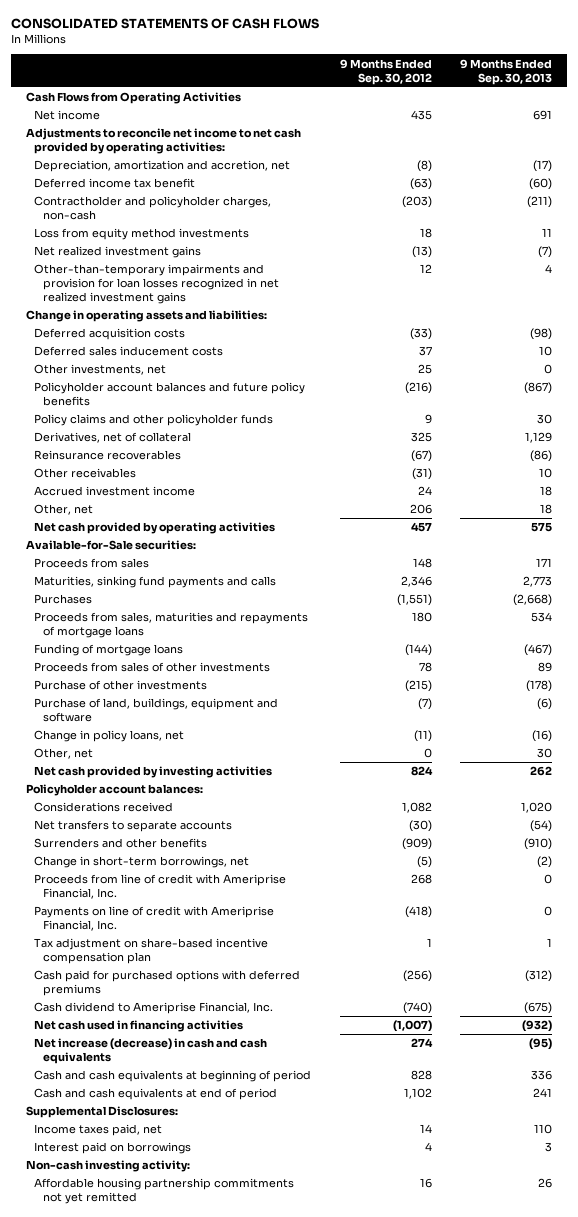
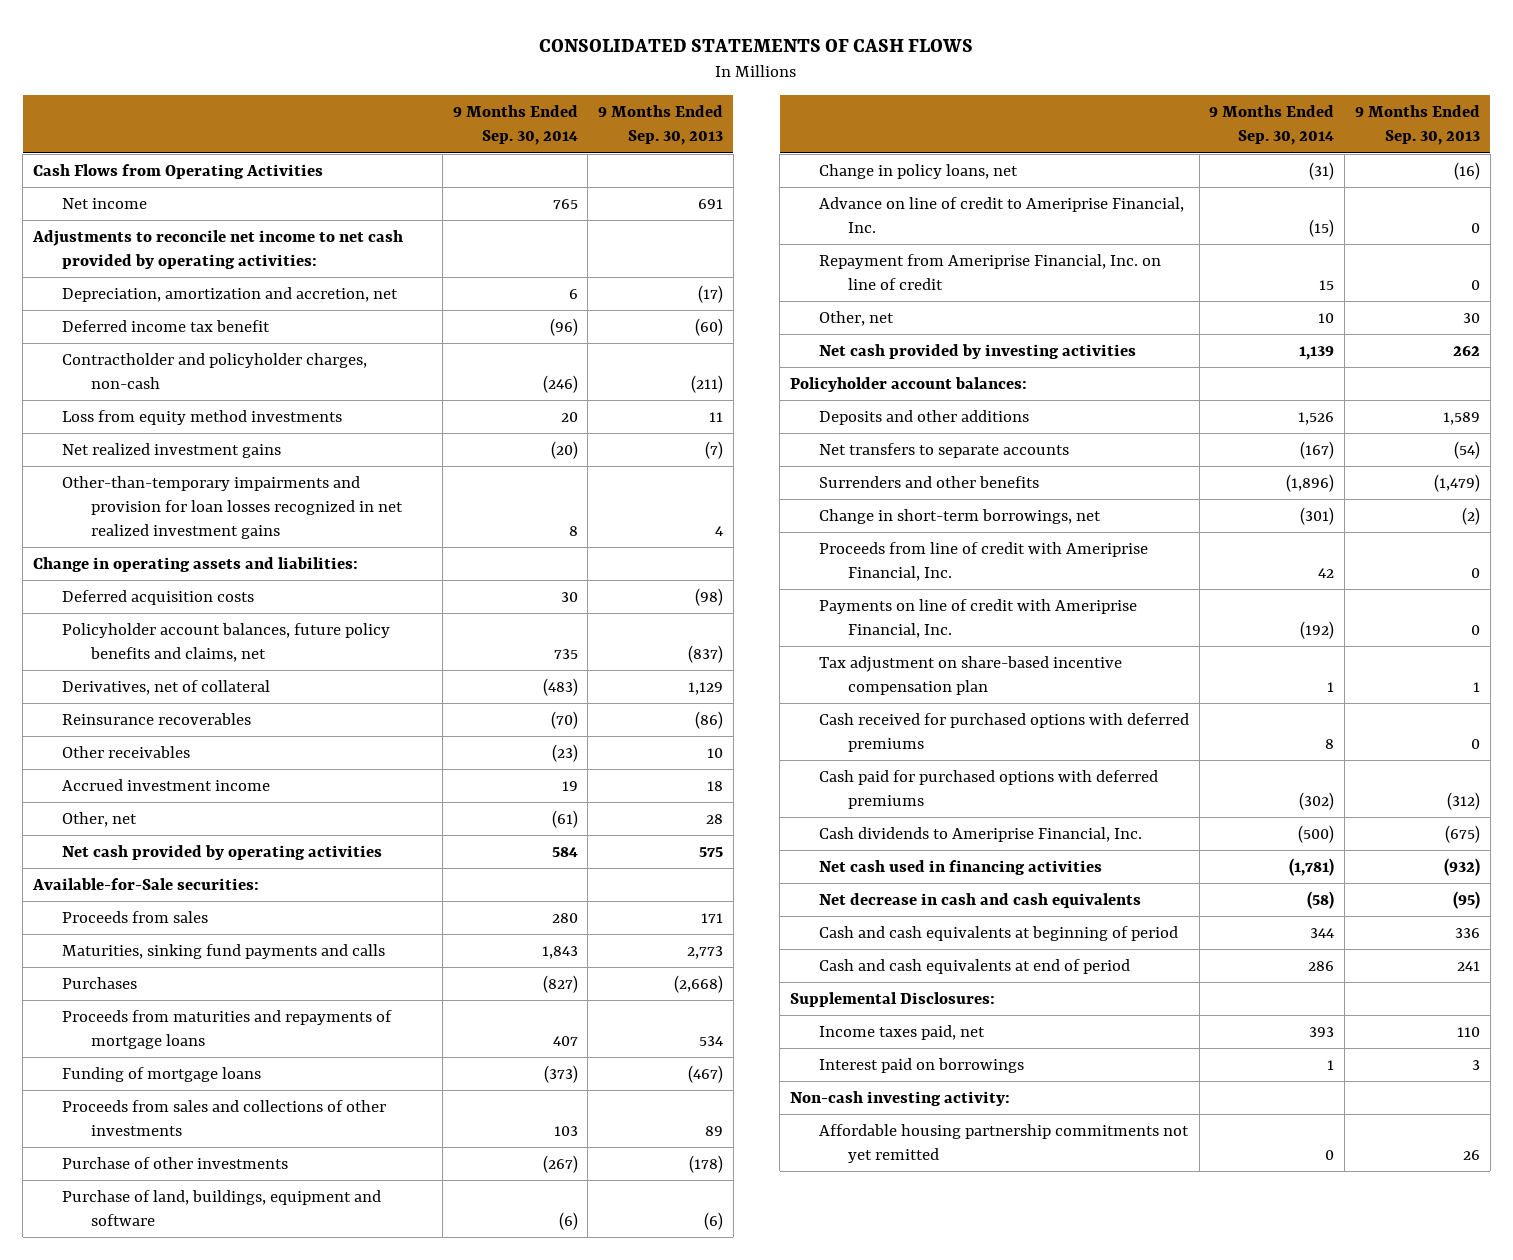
[339,58,432,85] 9 Months Ended Sep. 30, 2012 -> none
none -> [452,105,578,146] 9 Months Ended Sep. 30, 2014
[34,346,224,357] Deferred sales inducement costs -> none
[34,364,167,376] Other investments, net -> none
[34,414,274,427] Policy claims and other policyholder funds -> none
[34,382,306,407] Policyholder account balances and future policy benefits -> [62,623,391,662] Policyholder account balances, future policy benefits and claims, net
[524,382,553,395] (867) -> [688,644,724,663] (837)
[540,504,553,515] 18 -> [706,814,724,825] 28
[34,612,309,639] Proceeds from sales, maturities and repayments of mortgage loans -> [62,1010,393,1049] Proceeds from maturities and repayments of mortgage loans
[34,662,271,673] Proceeds from sales of other investments -> [62,1100,387,1136] Proceeds from sales and collections of other investments
none -> [818,197,1184,233] Advance on line of credit to Ameriprise Financial, Inc.
none -> [818,254,1161,290] Repayment from Ameriprise Financial, Inc. on line of credit
[34,802,174,813] Considerations received -> none
none -> [818,410,1029,426] Deposits and other additions
[524,838,553,851] (910) -> [1433,474,1480,493] (1,479)
none -> [818,713,1189,752] Cash received for purchased options with deferred premiums
[34,1002,274,1015] Cash dividend to Ameriprise Financial, Inc. -> [818,827,1142,843] Cash dividends to Ameriprise Financial, Inc.
[34,1038,268,1065] Net increase (decrease) in cash and cash equivalents -> [818,893,1141,909] Net decrease in cash and cash equivalents

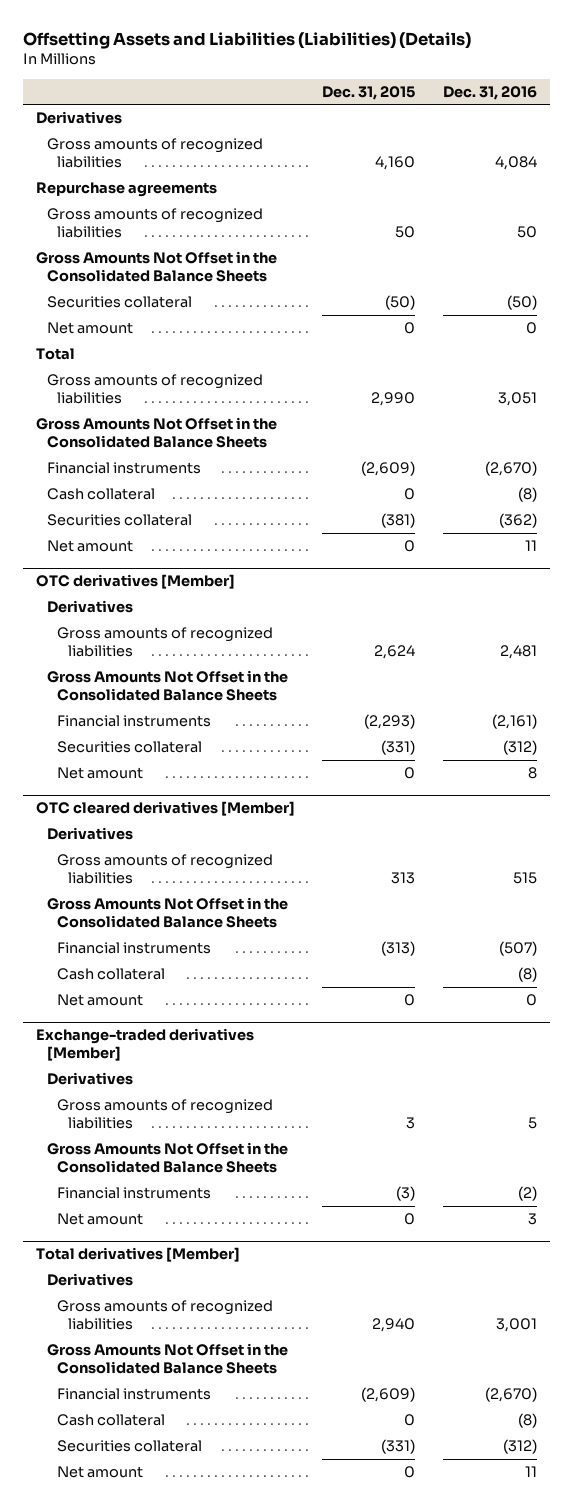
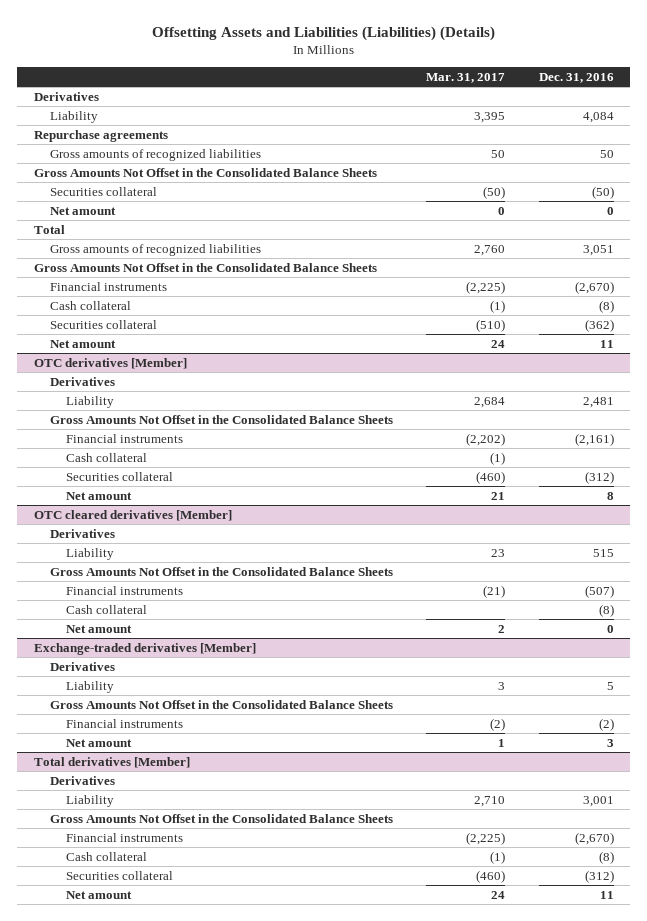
[322,85,416,100] Dec. 31, 2015 -> none
none -> [426,72,506,83] Mar. 31, 2017
[46,138,263,169] Gross amounts of recognized liabilities -> [49,110,98,123] Liability
[57,627,274,658] Gross amounts of recognized liabilities -> [65,395,114,408] Liability
none -> [65,452,147,462] Cash collateral
[57,854,274,885] Gross amounts of recognized liabilities -> [65,547,114,560] Liability
[57,1099,274,1130] Gross amounts of recognized liabilities -> [65,680,114,693] Liability
[57,1300,274,1331] Gross amounts of recognized liabilities -> [65,794,114,807] Liability

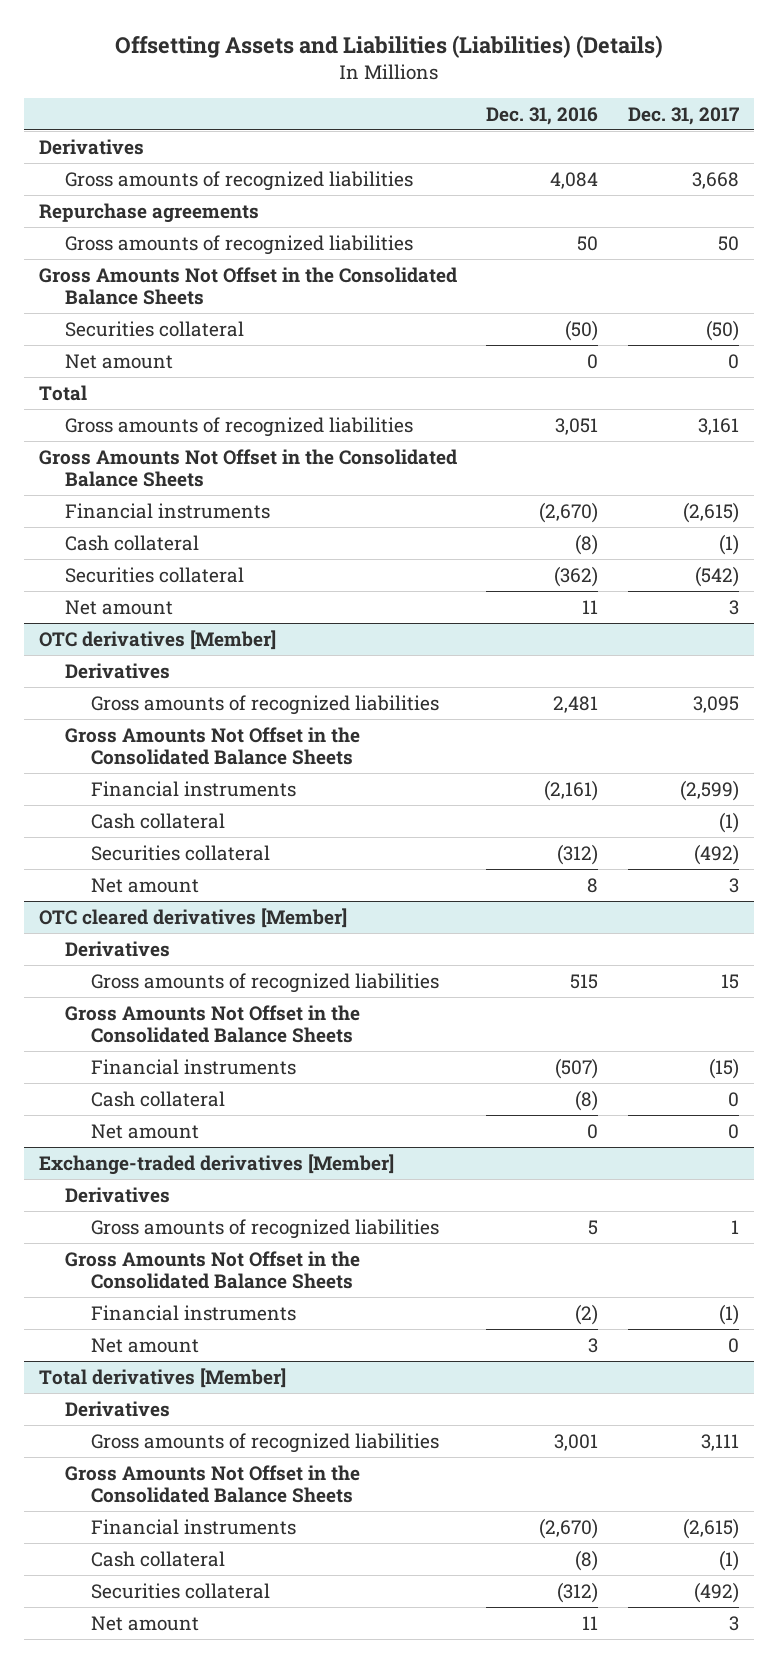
[426,72,506,83] Mar. 31, 2017 -> none
none -> [628,106,740,125] Dec. 31, 2017
[49,110,98,123] Liability -> [65,170,414,191] Gross amounts of recognized liabilities
[65,395,114,408] Liability -> [91,694,440,715] Gross amounts of recognized liabilities
[65,547,114,560] Liability -> [91,972,440,993] Gross amounts of recognized liabilities
[65,680,114,693] Liability -> [91,1218,440,1239] Gross amounts of recognized liabilities
[65,794,114,807] Liability -> [91,1432,440,1453] Gross amounts of recognized liabilities

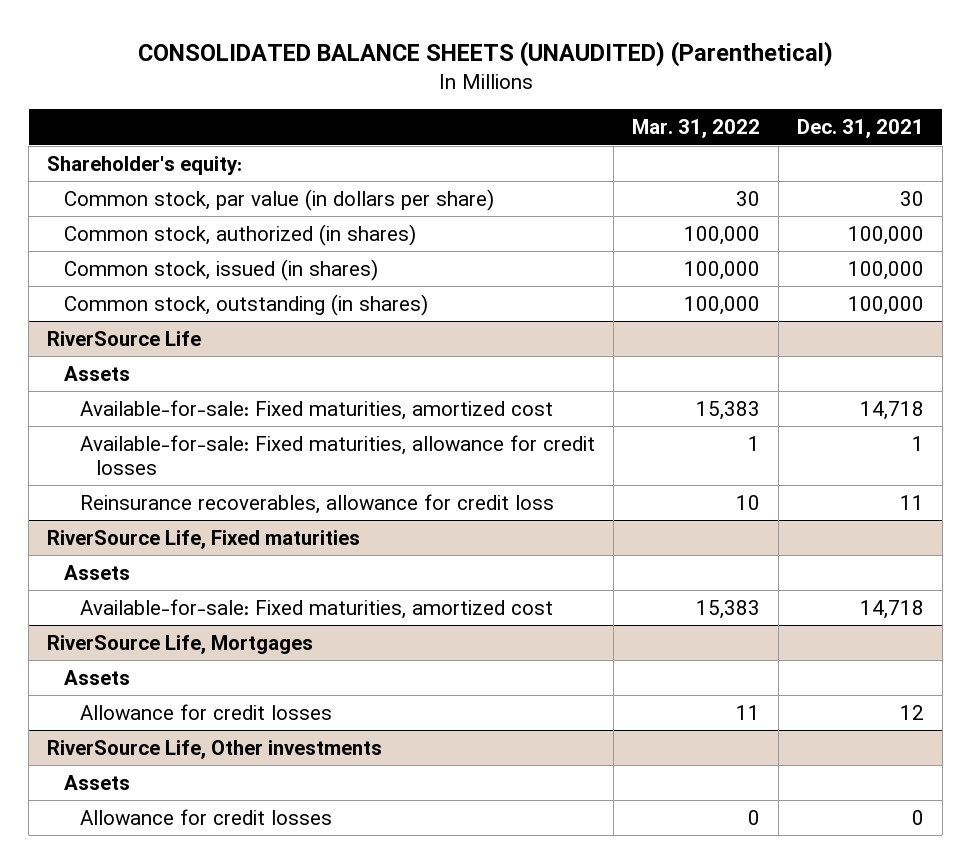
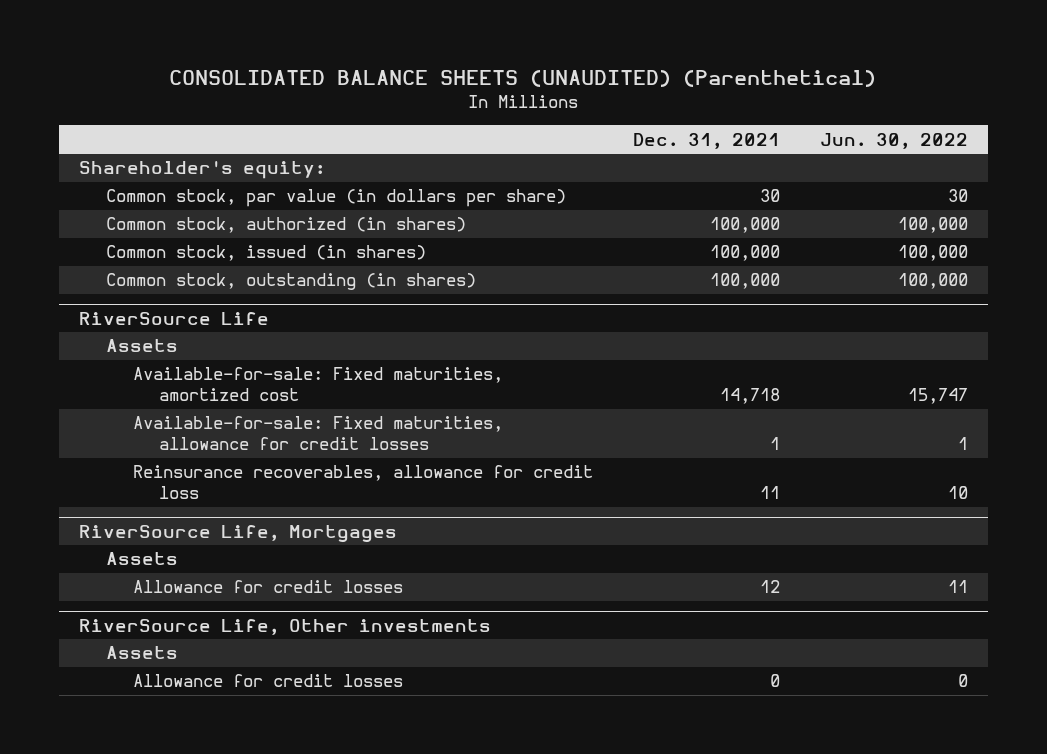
[631,119,760,139] Mar. 31, 2022 -> none
none -> [819,132,968,149] Jun. 30, 2022
[47,530,361,550] RiverSource Life, Fixed maturities -> none
[63,565,130,581] Assets -> none
[80,599,554,620] Available-for-sale: Fixed maturities, amortized cost -> none

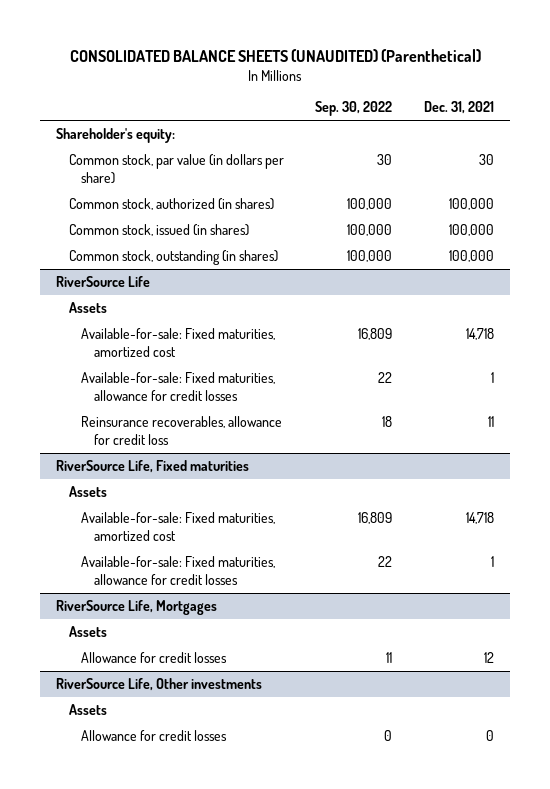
[819,132,968,149] Jun. 30, 2022 -> none
none -> [315,101,393,117] Sep. 30, 2022
none -> [56,460,250,474] RiverSource Life, Fixed maturities
none -> [68,486,107,498] Assets
none -> [81,512,276,541] Available-for-sale: Fixed maturities, amortized cost
none -> [81,556,276,585] Available-for-sale: Fixed maturities, allowance for credit losses

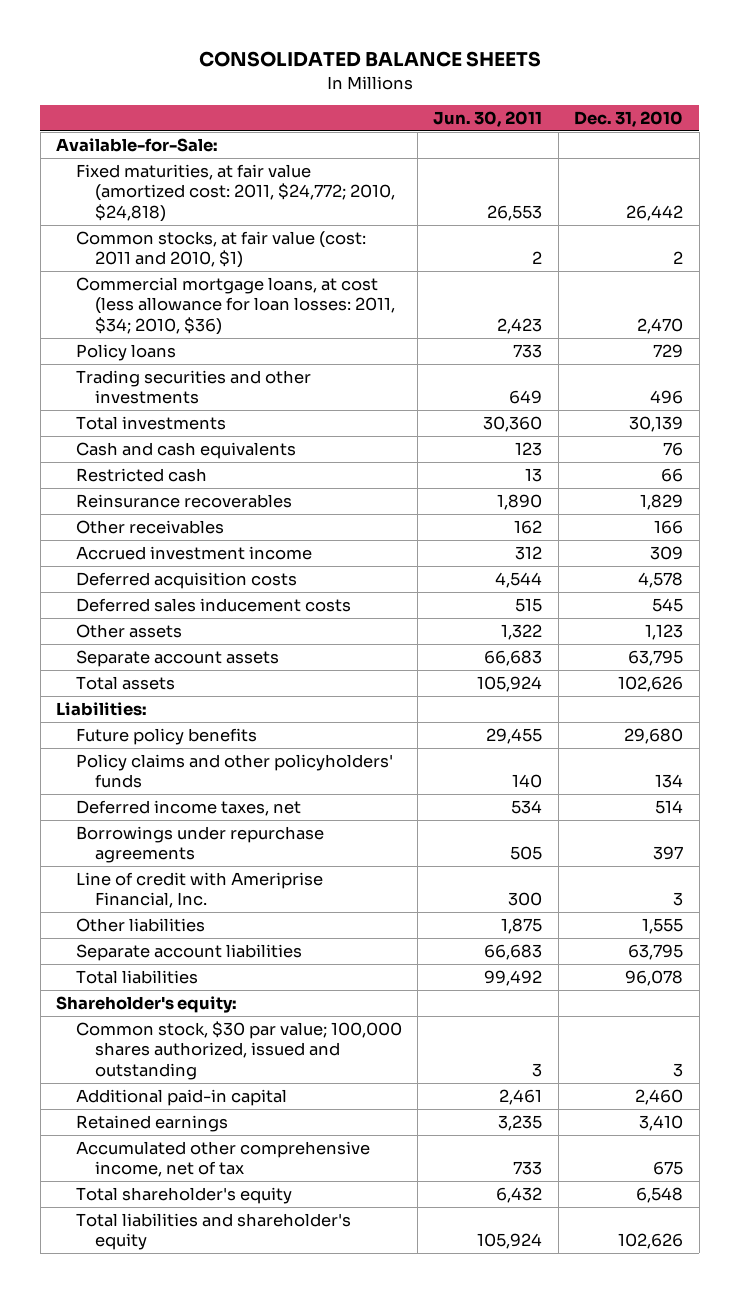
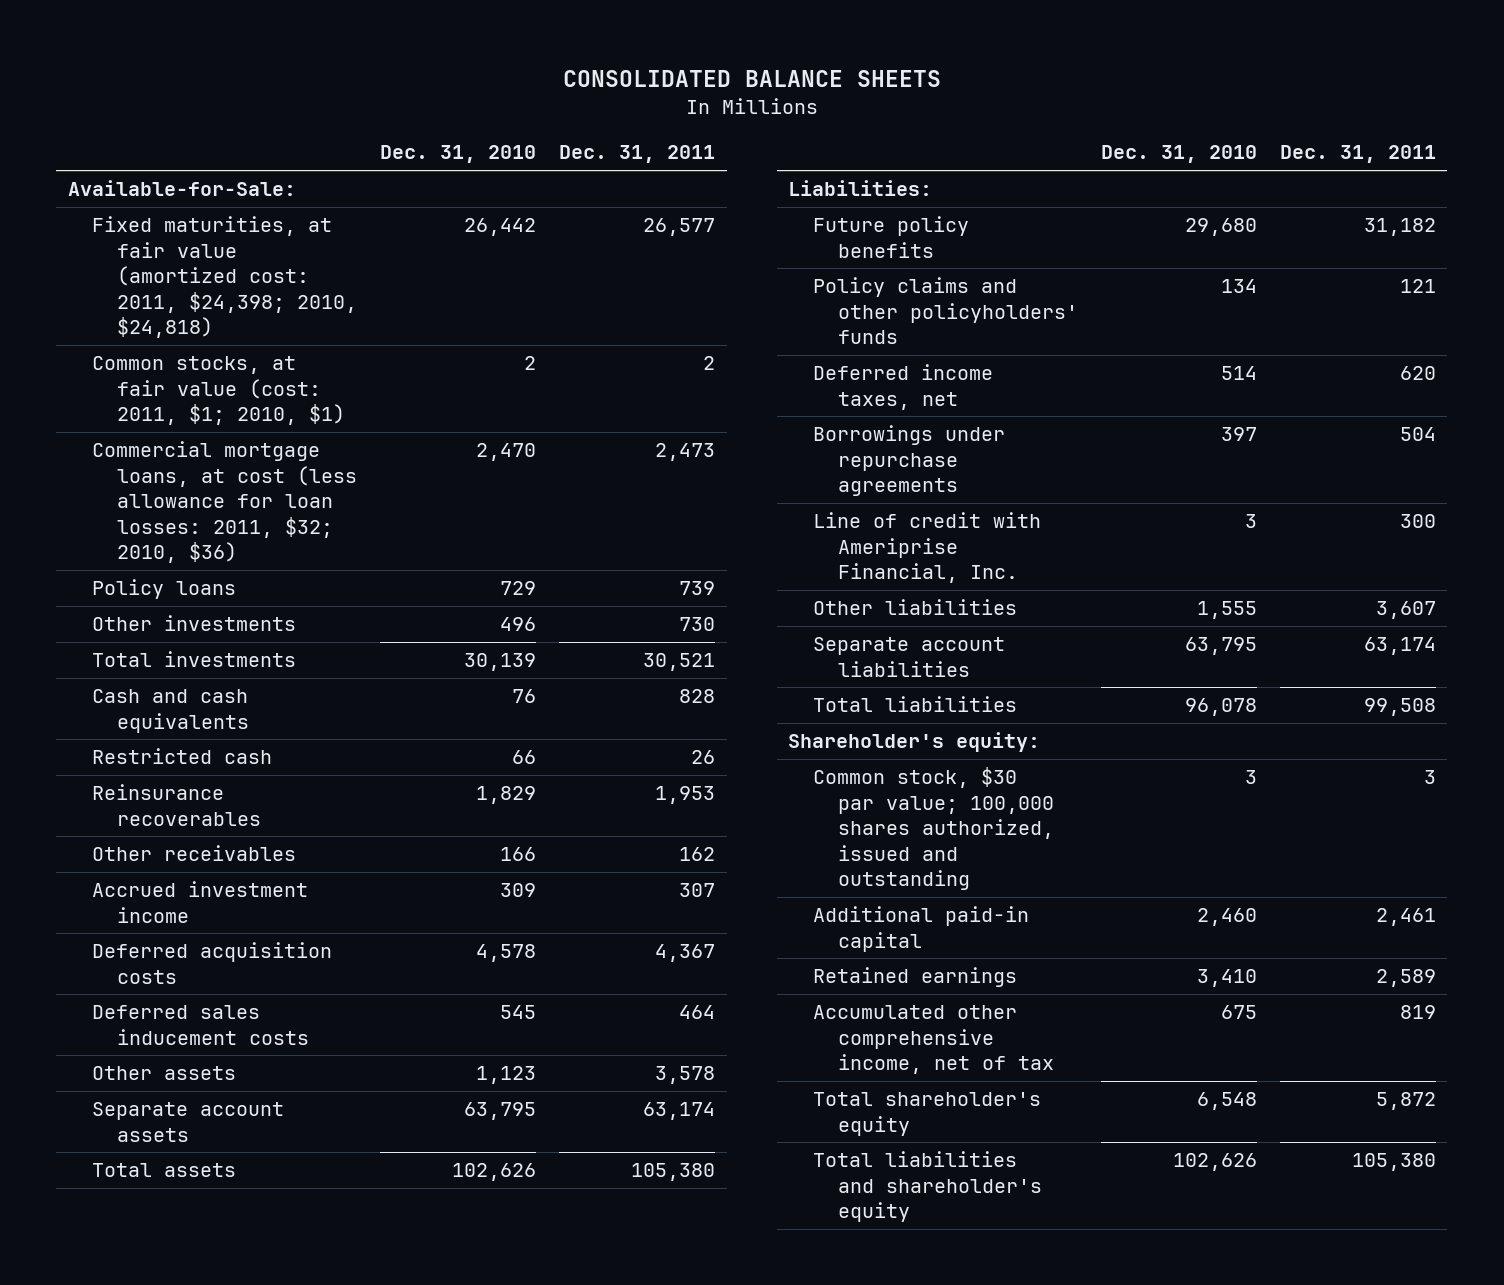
[433,111,543,128] Jun. 30, 2011 -> none
none -> [559,145,716,164] Dec. 31, 2011
[75,163,396,222] Fixed maturities, at fair value (amortized cost: 2011, $24,772; 2010, $24,818) -> [92,216,358,339] Fixed maturities, at fair value (amortized cost: 2011, $24,398; 2010, $24,818)
[75,230,366,269] Common stocks, at fair value (cost: 2011 and 2010, $1) -> [92,356,346,426] Common stocks, at fair value (cost: 2011, $1; 2010, $1)
[75,276,396,335] Commercial mortgage loans, at cost (less allowance for loan losses: 2011, $34; 2010, $36) -> [92,441,358,564] Commercial mortgage loans, at cost (less allowance for loan losses: 2011, $32; 2010, $36)
[75,369,311,405] Trading securities and other investments -> [92,615,297,632] Other investments

